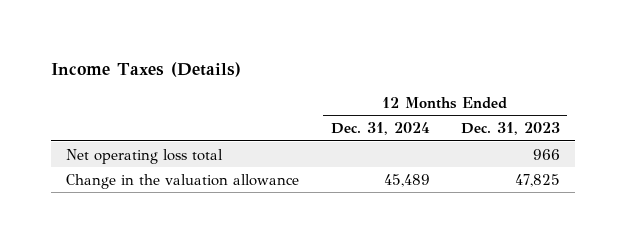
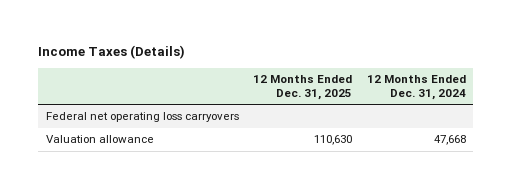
[460,122,560,136] Dec. 31, 2023 -> none
none -> [253,74,353,100] 12 Months Ended Dec. 31, 2025
[66,148,224,164] Net operating loss total -> [45,112,239,123] Federal net operating loss carryovers
[66,173,300,189] Change in the valuation allowance -> [45,135,154,144] Valuation allowance
[383,173,430,187] 45,489 -> [433,135,466,146] 47,668

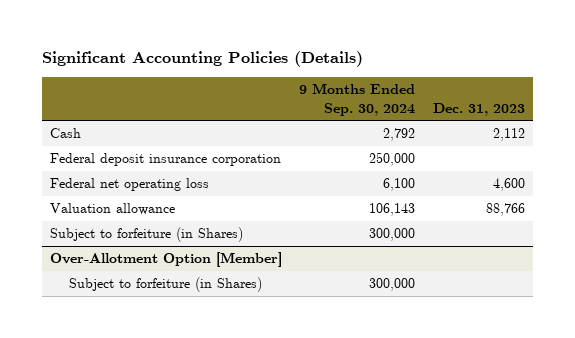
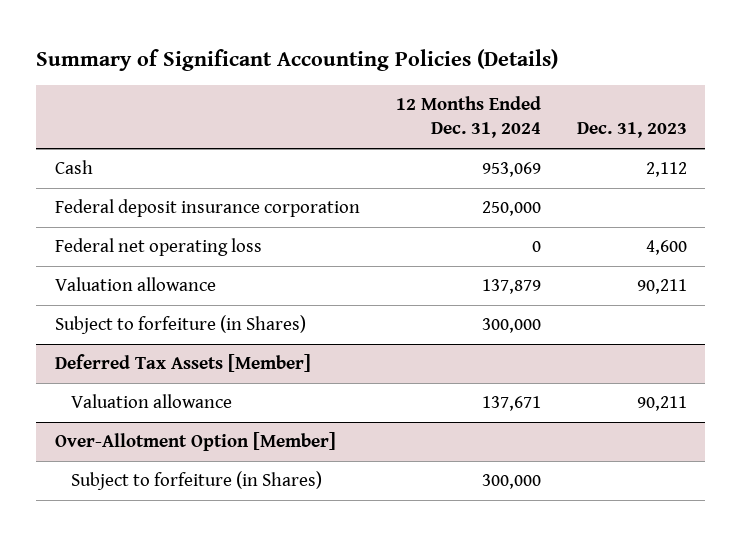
[41,51,363,68] Significant Accounting Policies (Details) -> [36,48,559,71] Summary of Significant Accounting Policies (Details)
[299,83,416,116] 9 Months Ended Sep. 30, 2024 -> none
none -> [395,96,541,139] 12 Months Ended Dec. 31, 2024
[485,203,525,217] 88,766 -> [637,279,688,295] 90,211
none -> [54,354,311,373] Deferred Tax Assets [Member]
none -> [71,394,233,409] Valuation allowance

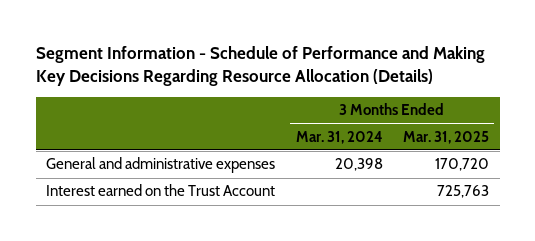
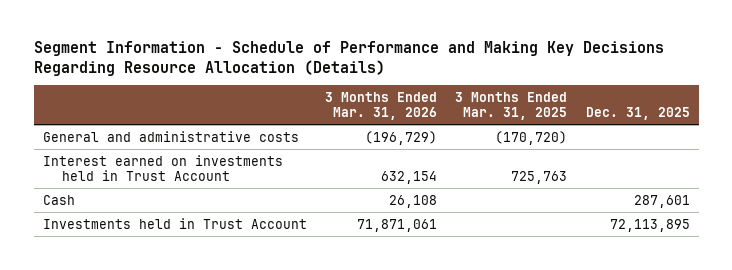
[295,130,383,144] Mar. 31, 2024 -> none
none -> [325,92,438,121] 3 Months Ended Mar. 31, 2026
none -> [585,107,690,121] Dec. 31, 2025
[45,157,275,174] General and administrative expenses -> [42,130,299,142] General and administrative costs
[435,158,490,172] 170,720 -> [495,130,568,145] (170,720)
[45,184,275,197] Interest earned on the Trust Account -> [42,154,283,181] Interest earned on investments held in Trust Account
none -> [42,194,75,205] Cash
none -> [42,217,307,229] Investments held in Trust Account

